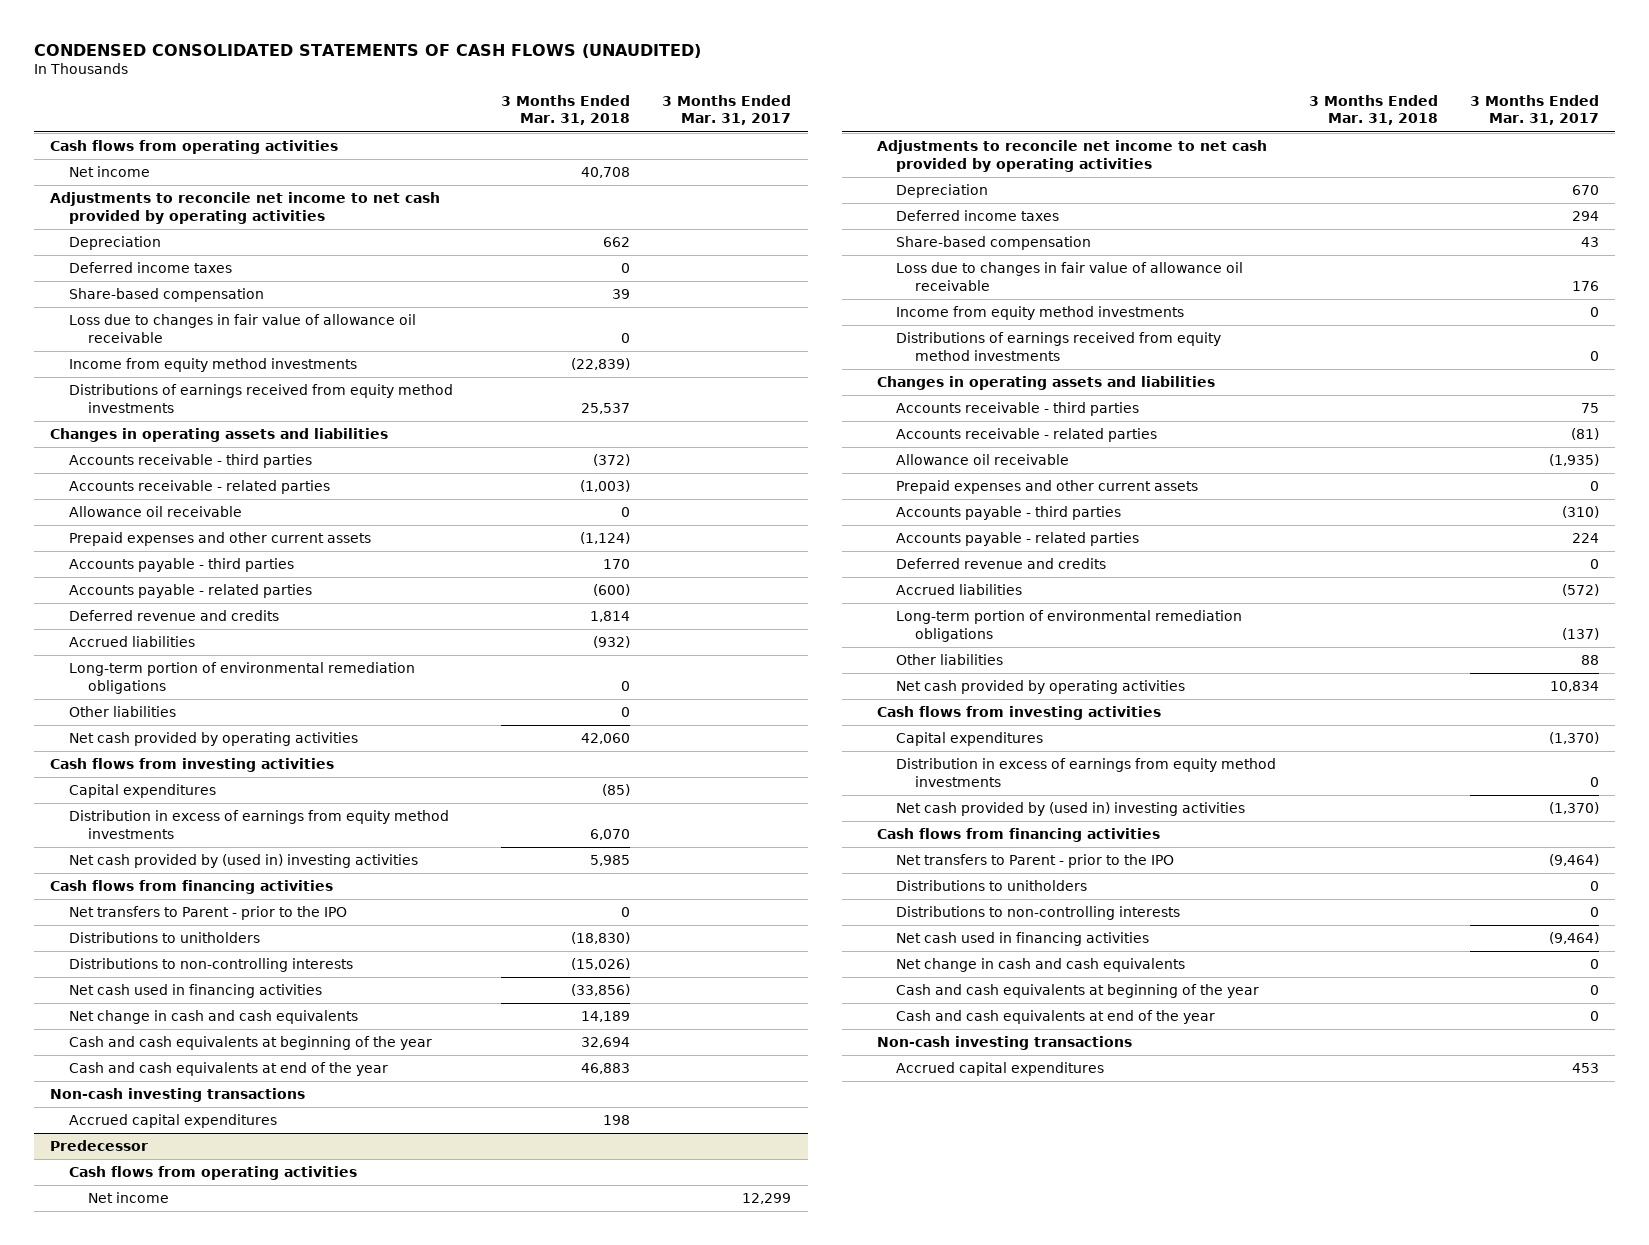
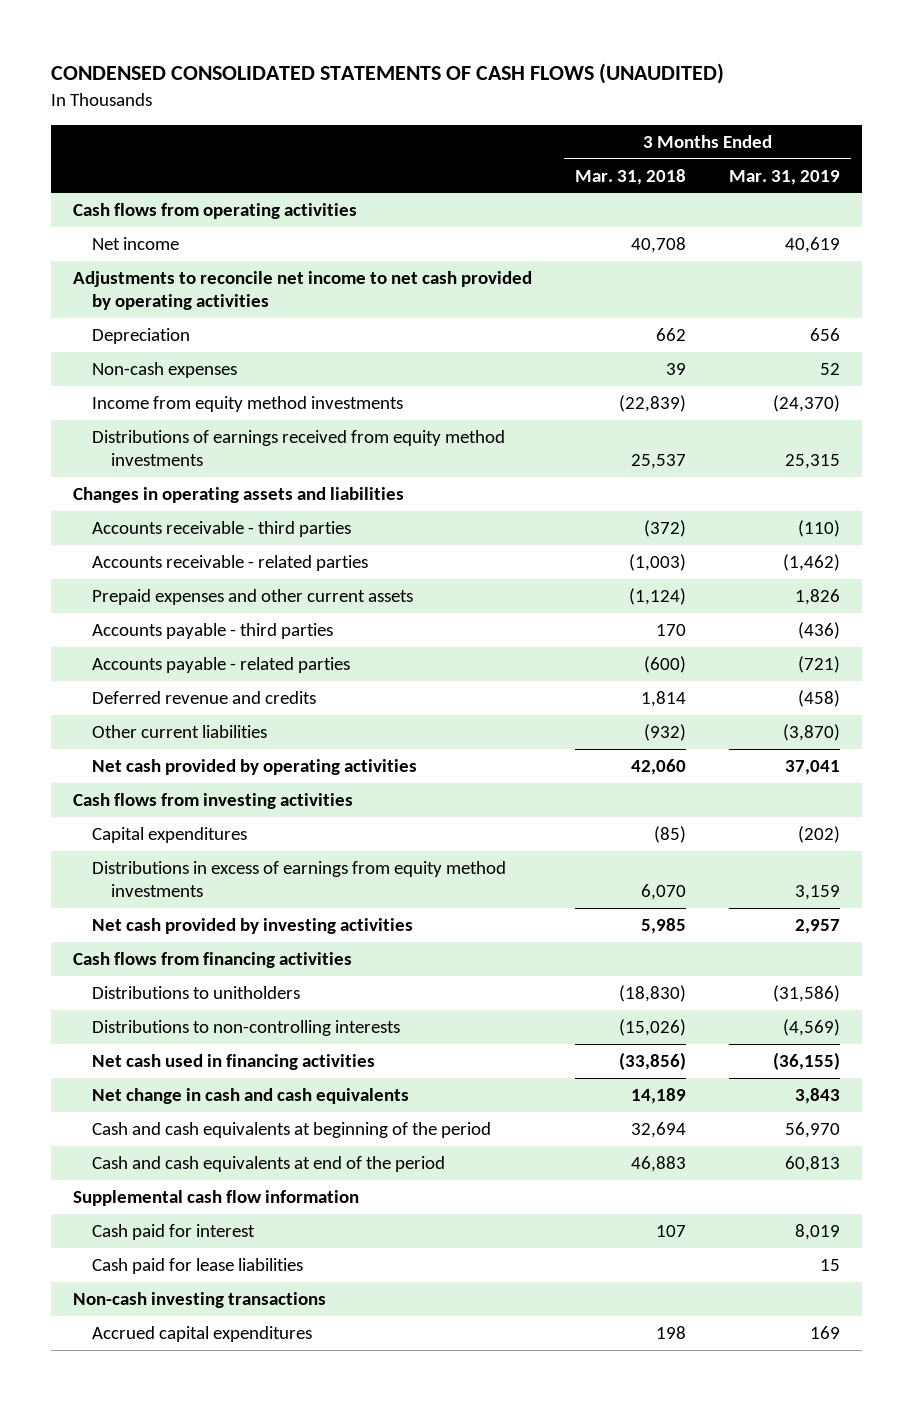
[662,95,792,126] 3 Months Ended Mar. 31, 2017 -> none
none -> [729,169,841,185] Mar. 31, 2019
[69,262,233,274] Deferred income taxes -> none
[69,288,265,303] Share-based compensation -> none
[69,314,417,343] Loss due to changes in fair value of allowance oil receivable -> none
none -> [91,362,237,379] Non-cash expenses
[69,506,243,518] Allowance oil receivable -> none
[69,662,416,694] Long-term portion of environmental remediation obligations -> none
[69,706,177,718] Other liabilities -> none
[69,636,196,648] Accrued liabilities -> [91,725,267,739] Other current liabilities
[69,810,450,839] Distribution in excess of earnings from equity method investments -> [91,861,506,897] Distributions in excess of earnings from equity method investments
[69,854,419,869] Net cash provided by (used in) investing activities -> [91,918,413,935] Net cash provided by investing activities
[69,906,348,921] Net transfers to Parent - prior to the IPO -> none
[69,1036,433,1051] Cash and cash equivalents at beginning of the year -> [91,1122,491,1139] Cash and cash equivalents at beginning of the period
[69,1062,389,1077] Cash and cash equivalents at end of the year -> [91,1156,445,1173] Cash and cash equivalents at end of the period
none -> [72,1190,359,1207] Supplemental cash flow information
none -> [91,1224,255,1241] Cash paid for interest
none -> [91,1258,303,1275] Cash paid for lease liabilities
[50,1140,149,1152] Predecessor -> none
[69,1166,358,1181] Cash flows from operating activities -> none
[88,1192,170,1204] Net income -> none
[877,140,1268,172] Adjustments to reconcile net income to net cash provided by operating activities -> none
[896,184,989,199] Depreciation -> none
[896,210,1060,222] Deferred income taxes -> none
[896,236,1092,251] Share-based compensation -> none
[896,262,1244,291] Loss due to changes in fair value of allowance oil receivable -> none
[896,306,1185,321] Income from equity method investments -> none
[896,332,1222,361] Distributions of earnings received from equity method investments -> none
[877,376,1216,391] Changes in operating assets and liabilities -> none
[896,402,1140,417] Accounts receivable - third parties -> none
[896,428,1158,443] Accounts receivable - related parties -> none
[896,454,1070,466] Allowance oil receivable -> none
[896,480,1199,495] Prepaid expenses and other current assets -> none
[896,506,1122,521] Accounts payable - third parties -> none
[896,532,1140,547] Accounts payable - related parties -> none
[896,558,1107,570] Deferred revenue and credits -> none
[896,584,1023,596] Accrued liabilities -> none
[896,610,1243,642] Long-term portion of environmental remediation obligations -> none
[896,654,1004,666] Other liabilities -> none
[896,680,1186,695] Net cash provided by operating activities -> none
[877,706,1162,721] Cash flows from investing activities -> none
[896,732,1044,747] Capital expenditures -> none
[896,758,1277,787] Distribution in excess of earnings from equity method investments -> none
[896,802,1246,817] Net cash provided by (used in) investing activities -> none
[877,828,1161,843] Cash flows from financing activities -> none
[896,854,1175,869] Net transfers to Parent - prior to the IPO -> none
[896,880,1088,892] Distributions to unitholders -> none
[896,906,1181,921] Distributions to non-controlling interests -> none
[896,932,1150,947] Net cash used in financing activities -> none
[896,958,1186,973] Net change in cash and cash equivalents -> none
[896,984,1260,999] Cash and cash equivalents at beginning of the year -> none
[896,1010,1216,1025] Cash and cash equivalents at end of the year -> none
[877,1036,1133,1051] Non-cash investing transactions -> none
[896,1062,1105,1077] Accrued capital expenditures -> none

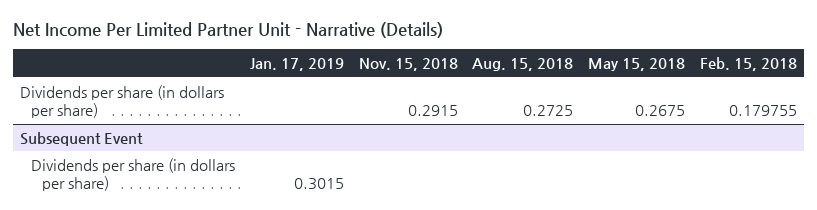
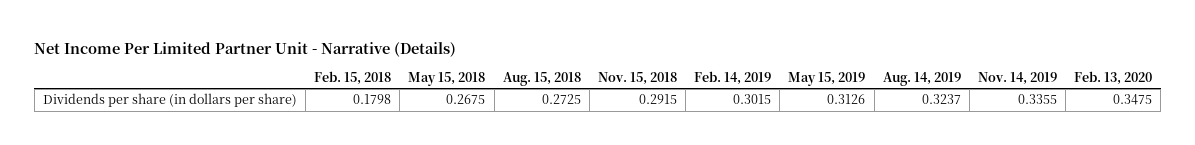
[249,58,344,72] Jan. 17, 2019 -> none
none -> [694,70,772,85] Feb. 14, 2019
none -> [788,71,866,86] May 15, 2019
none -> [882,71,961,86] Aug. 14, 2019
none -> [978,71,1058,85] Nov. 14, 2019
none -> [1074,70,1153,85] Feb. 13, 2020
[20,131,144,146] Subsequent Event -> none
[31,157,236,192] Dividends per share (in dollars per share) -> none
[728,105,797,117] 0.179755 -> [353,94,392,105] 0.1798

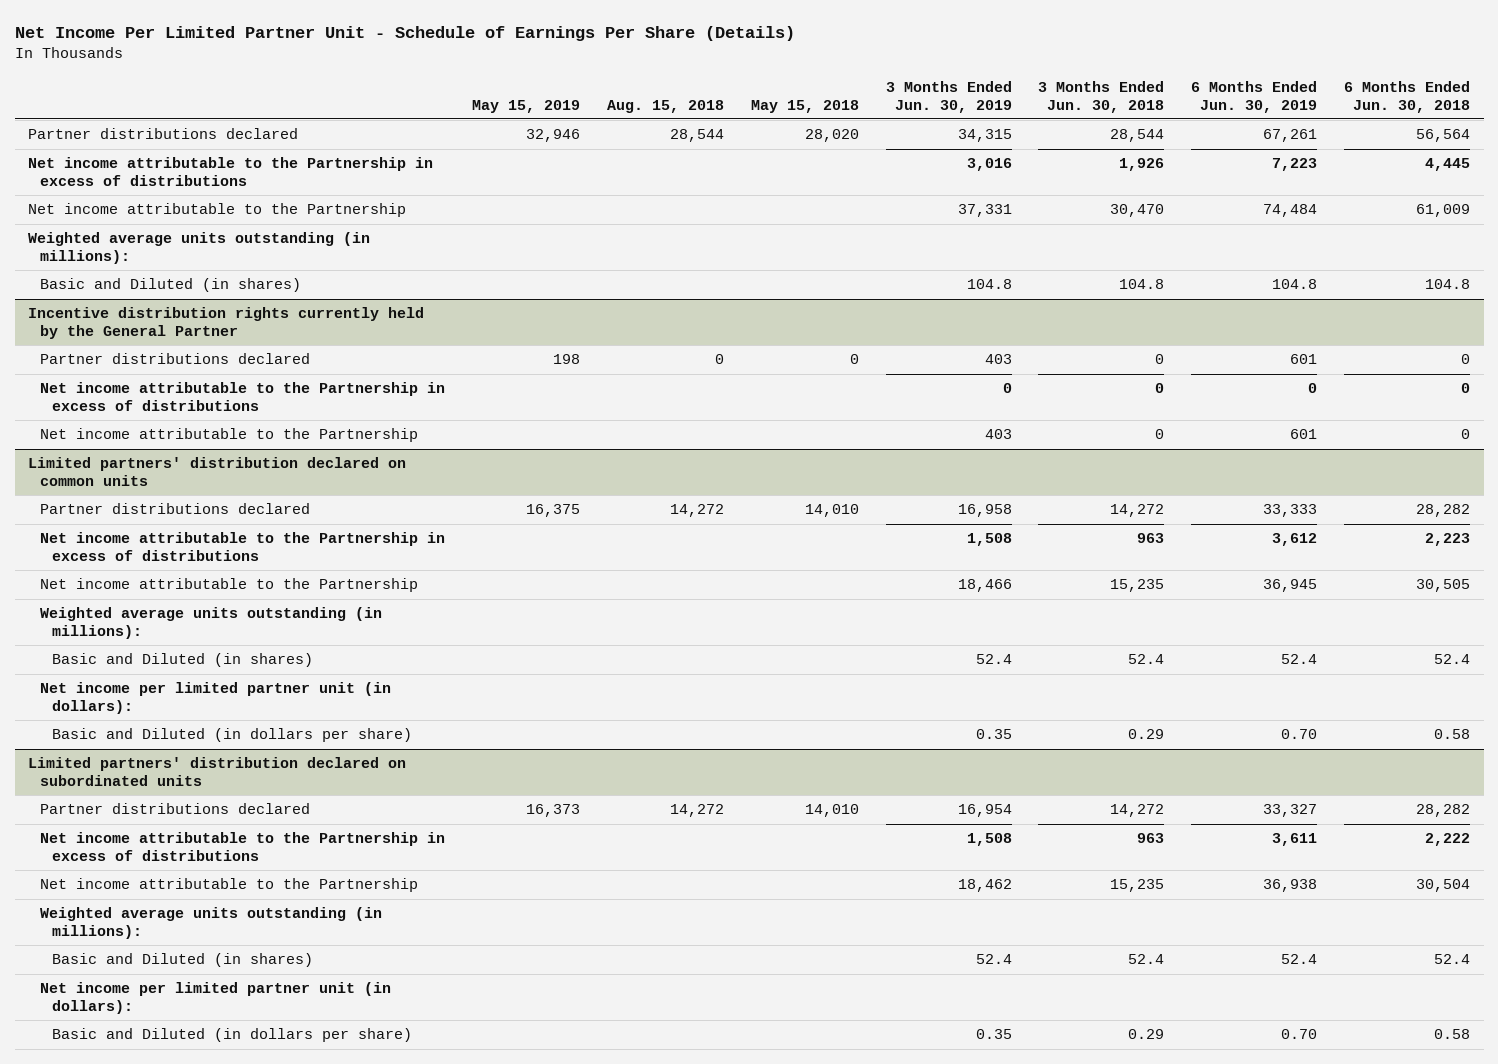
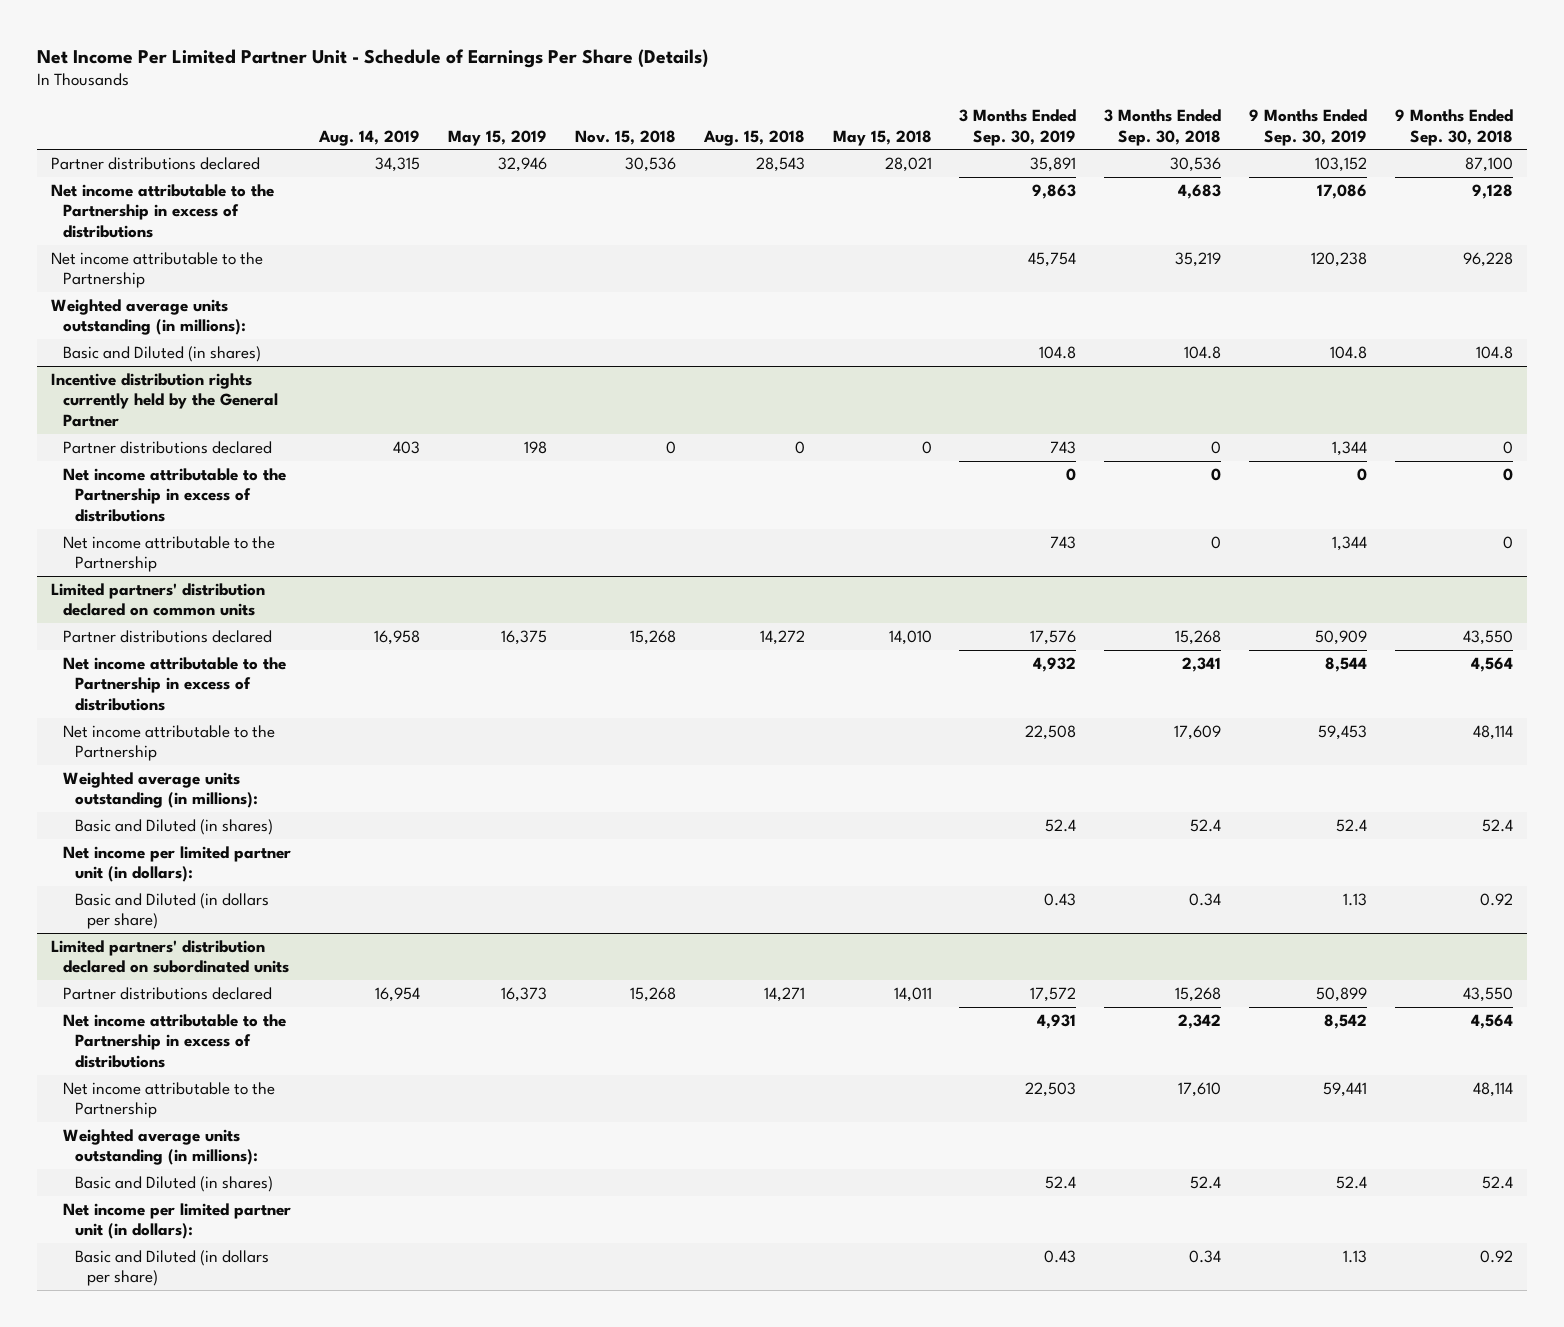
[885,81,1012,113] 3 Months Ended Jun. 30, 2019 -> none
[1038,81,1165,113] 3 Months Ended Jun. 30, 2018 -> none
[1191,81,1318,113] 6 Months Ended Jun. 30, 2019 -> none
[1344,81,1471,113] 6 Months Ended Jun. 30, 2018 -> none
none -> [317,129,420,146] Aug. 14, 2019
none -> [574,129,676,145] Nov. 15, 2018
none -> [959,109,1077,146] 3 Months Ended Sep. 30, 2019
none -> [1104,109,1222,146] 3 Months Ended Sep. 30, 2018
none -> [1249,109,1368,146] 9 Months Ended Sep. 30, 2019
none -> [1395,109,1514,146] 9 Months Ended Sep. 30, 2018
[669,129,724,143] 28,544 -> [755,156,805,172] 28,543
[804,129,859,143] 28,020 -> [884,156,932,172] 28,021
[669,804,724,818] 14,272 -> [763,986,805,1002] 14,271
[804,804,859,818] 14,010 -> [893,986,932,1002] 14,011

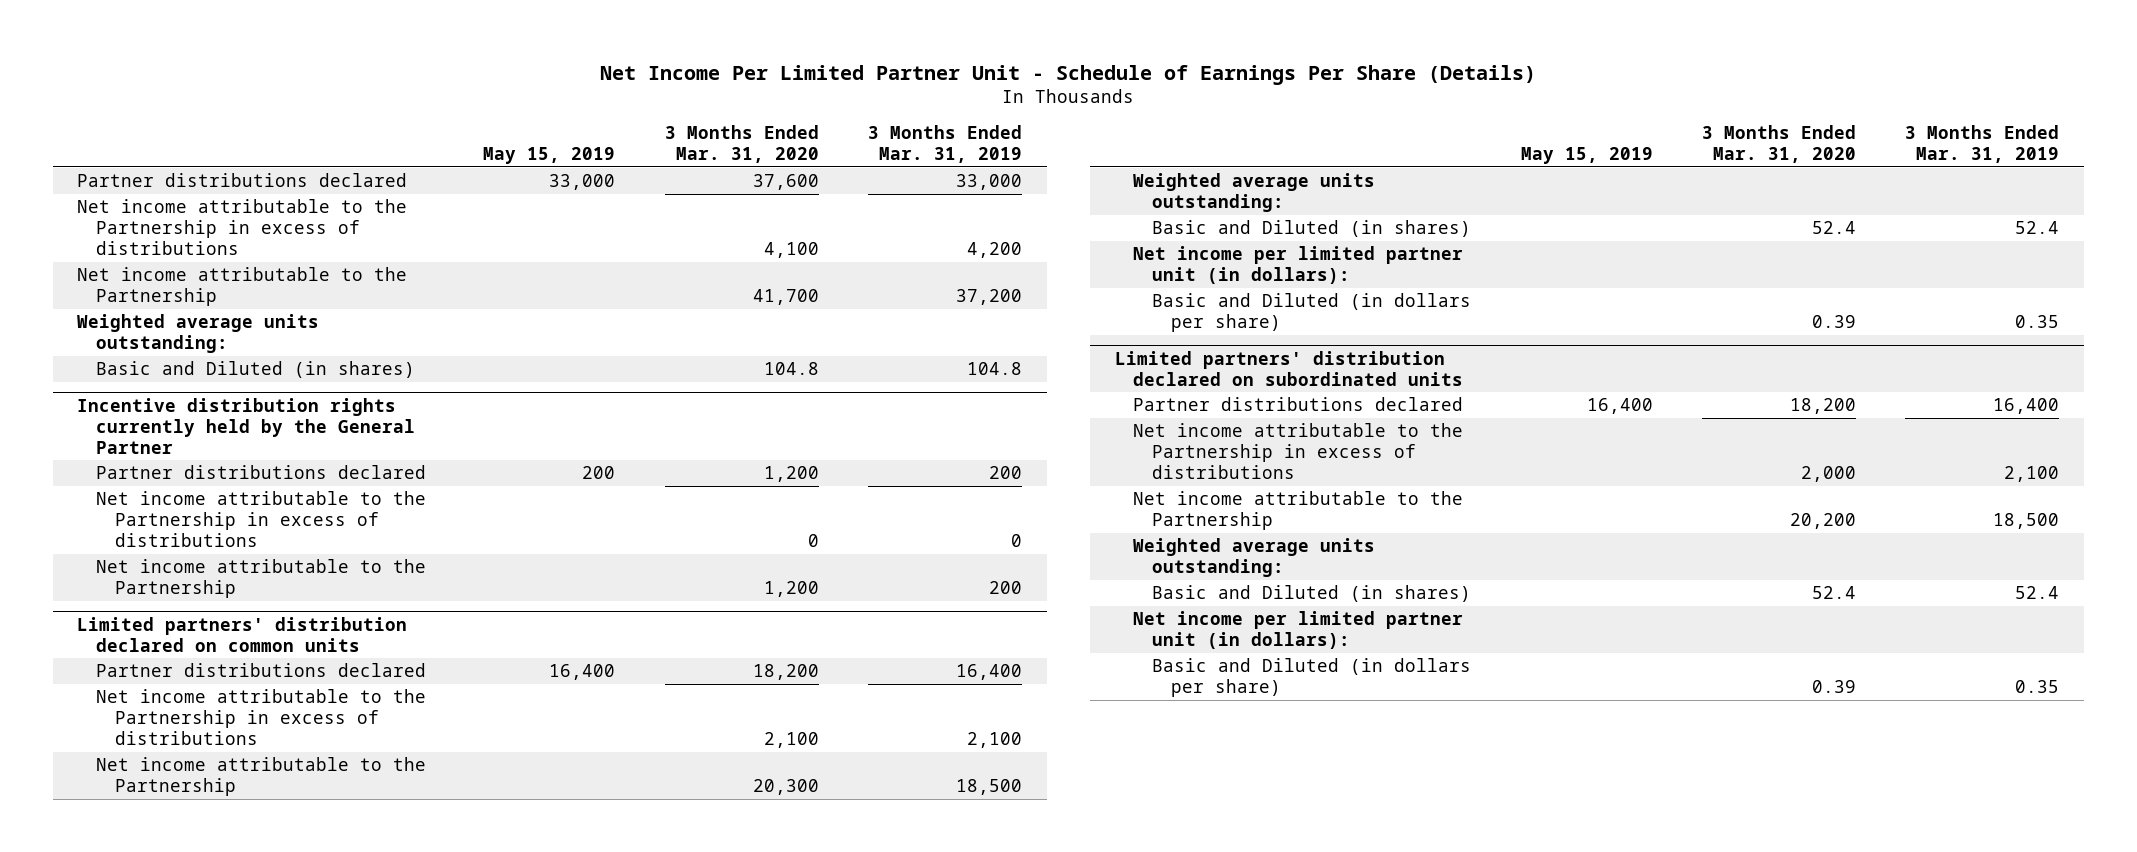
[317,129,420,146] Aug. 14, 2019 -> none
[574,129,676,145] Nov. 15, 2018 -> none
[702,129,805,146] Aug. 15, 2018 -> none
[832,129,932,146] May 15, 2018 -> none
[959,109,1077,146] 3 Months Ended Sep. 30, 2019 -> none
[1104,109,1222,146] 3 Months Ended Sep. 30, 2018 -> none
[1249,109,1368,146] 9 Months Ended Sep. 30, 2019 -> none
[1395,109,1514,146] 9 Months Ended Sep. 30, 2018 -> none
none -> [664,125,819,164] 3 Months Ended Mar. 31, 2020
none -> [868,125,1023,164] 3 Months Ended Mar. 31, 2019
[497,156,547,172] 32,946 -> [549,174,616,191] 33,000
[50,298,246,336] Weighted average units outstanding (in millions): -> [77,314,320,354] Weighted average units outstanding:
[523,440,547,454] 198 -> [582,466,616,480] 200
[500,629,547,645] 16,375 -> [549,664,616,681] 16,400
[62,771,259,809] Weighted average units outstanding (in millions): -> [1133,173,1376,213] Weighted average units outstanding:
[500,986,547,1002] 16,373 -> [1586,398,1653,415] 16,400
[62,1128,259,1166] Weighted average units outstanding (in millions): -> [1133,538,1376,578] Weighted average units outstanding:

